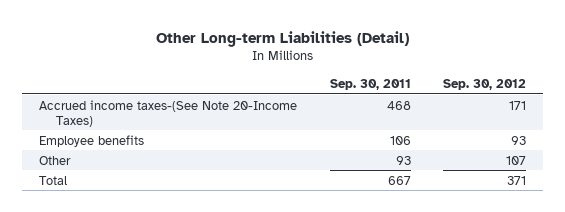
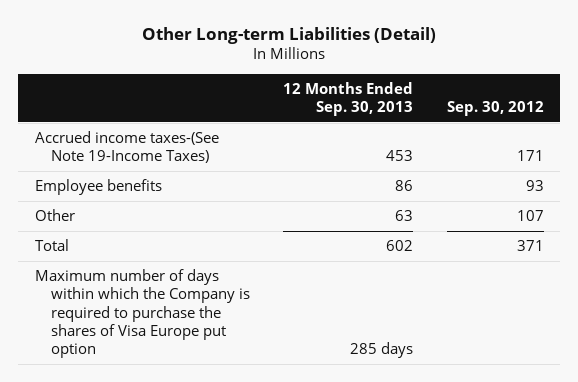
[329,78,411,90] Sep. 30, 2011 -> none
none -> [283,81,414,117] 12 Months Ended Sep. 30, 2013
[38,99,297,127] Accrued income taxes-(See Note 20-Income Taxes) -> [34,130,219,164] Accrued income taxes-(See Note 19-Income Taxes)
none -> [34,268,250,359] Maximum number of days within which the Company is required to purchase the shares of Visa Europe put option

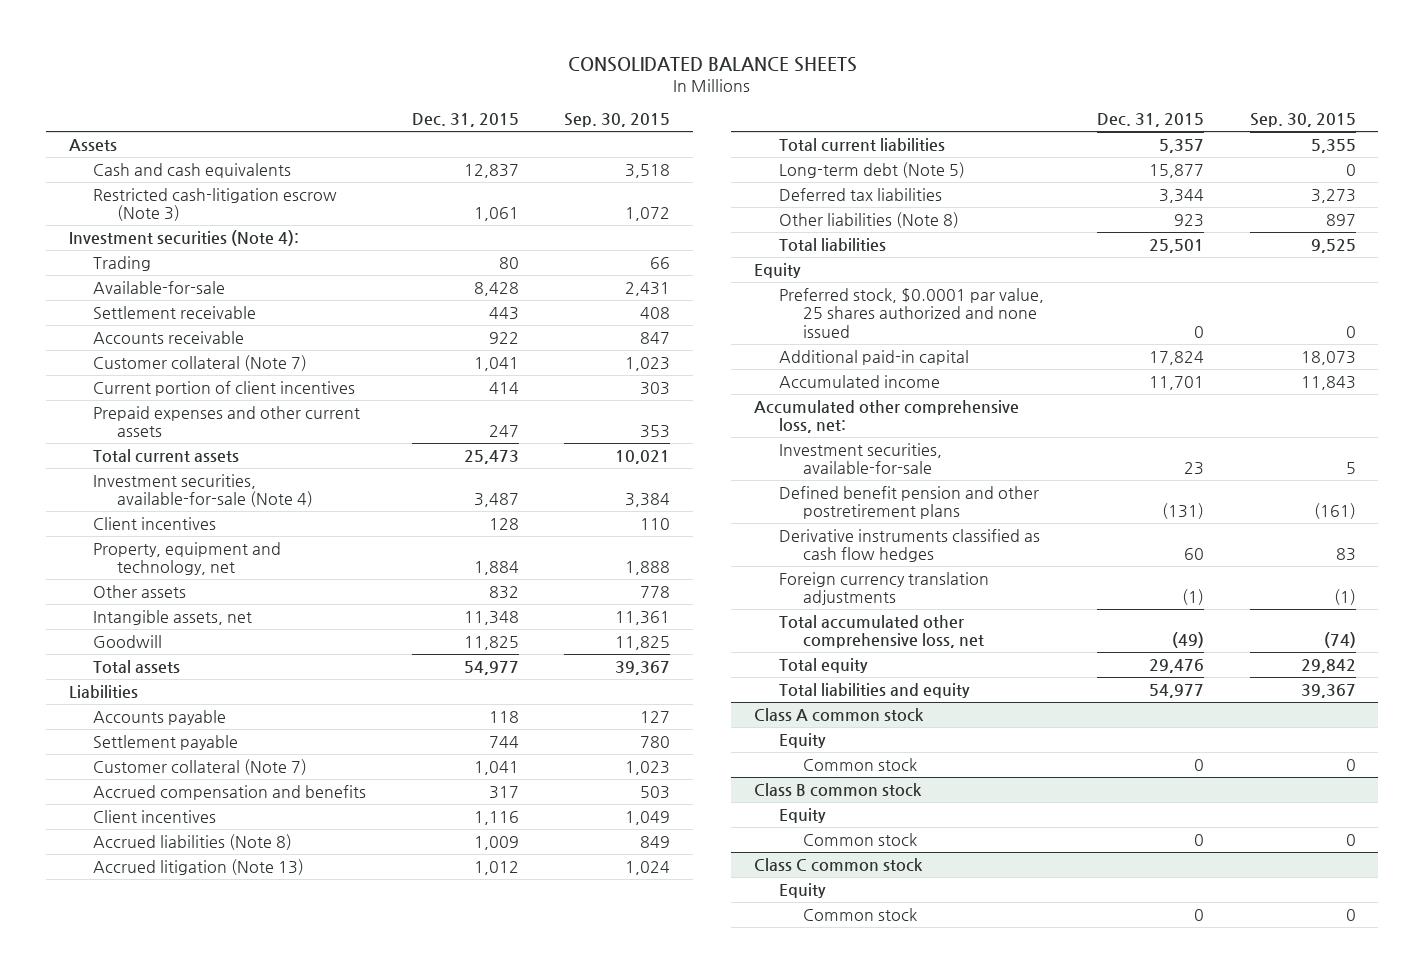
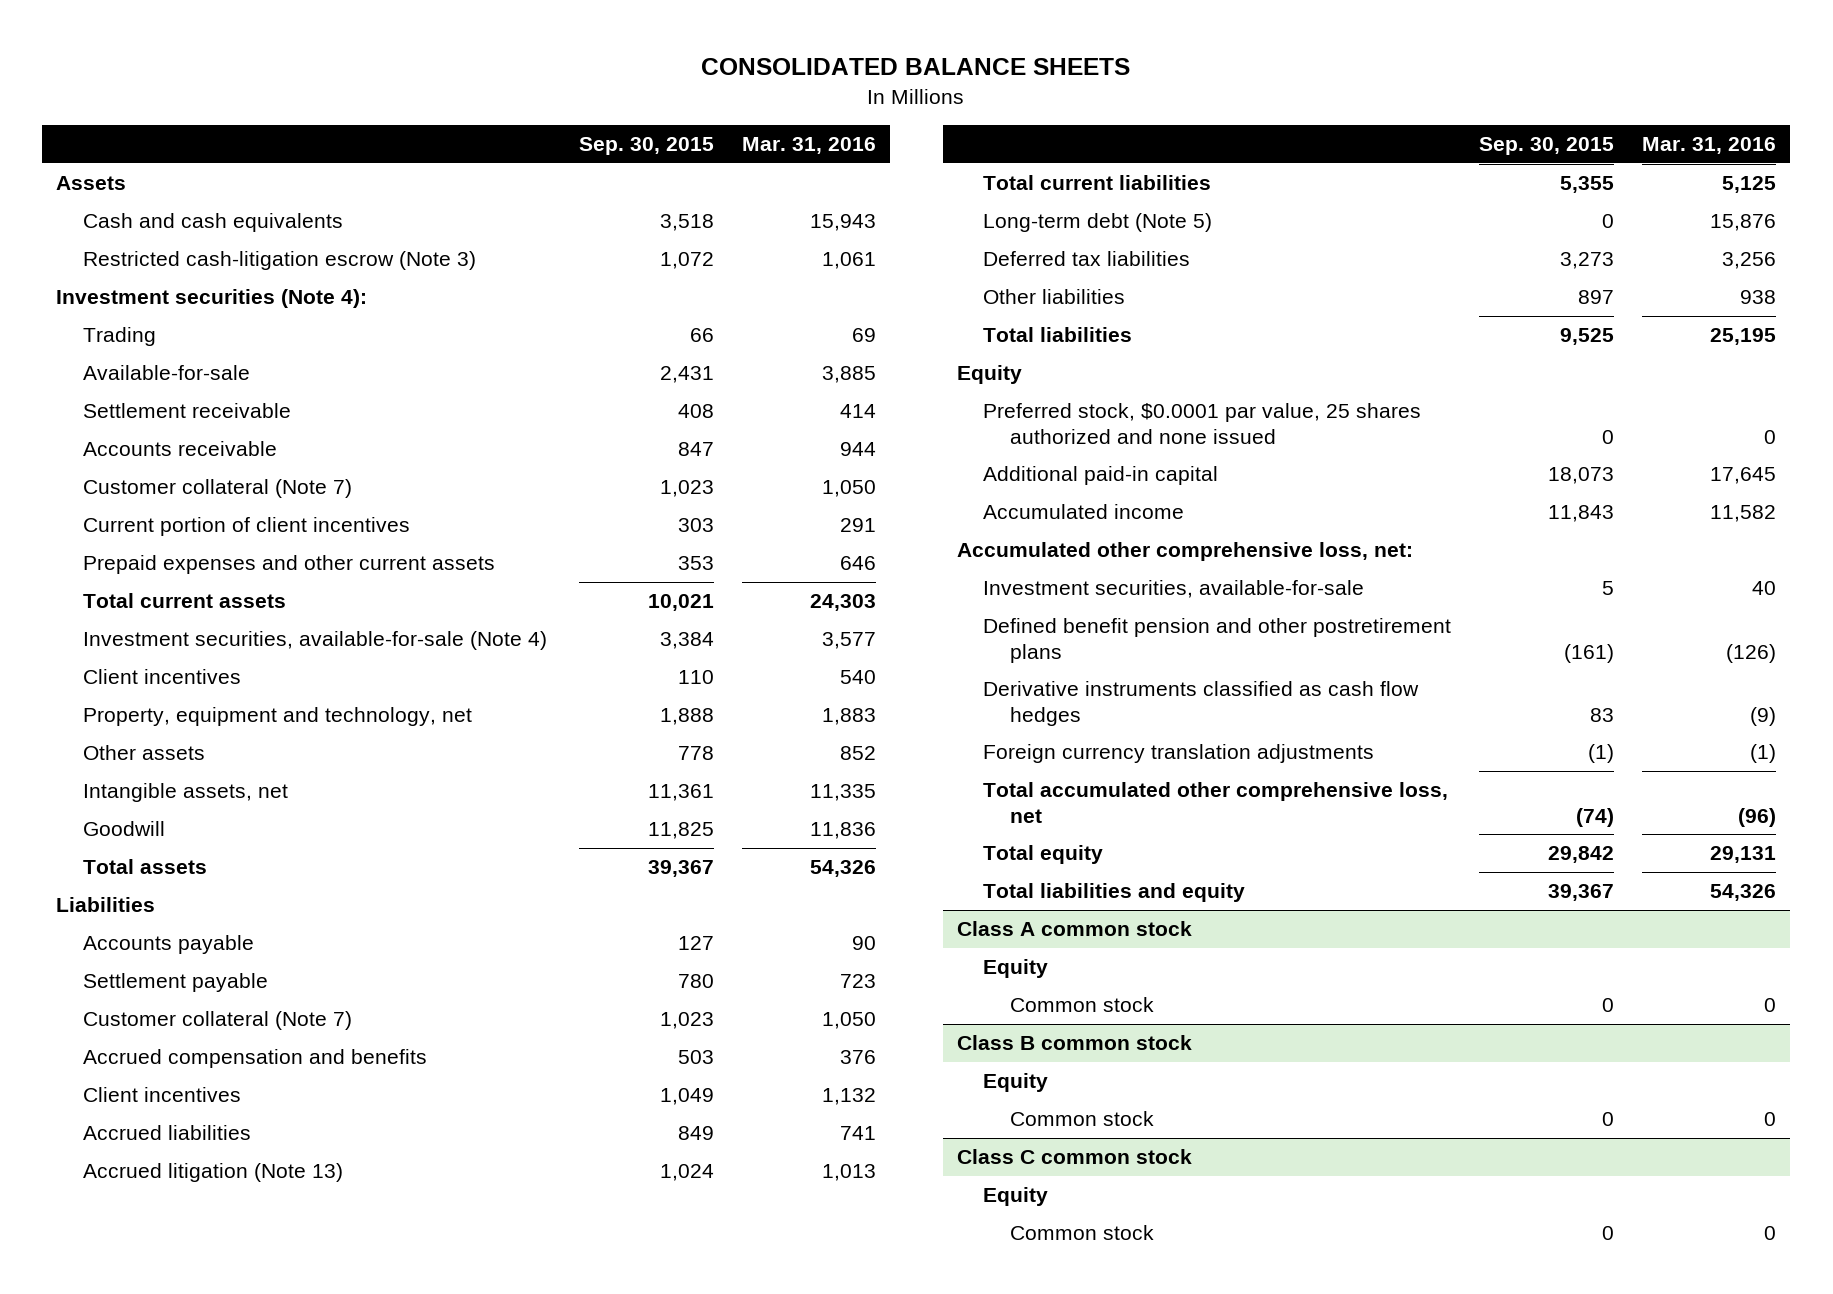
[411,113,519,128] Dec. 31, 2015 -> none
none -> [741,137,876,155] Mar. 31, 2016
[93,833,293,850] Accrued liabilities (Note 8) -> [82,1125,251,1141] Accrued liabilities
[778,211,959,228] Other liabilities (Note 8) -> [983,289,1126,305] Other liabilities

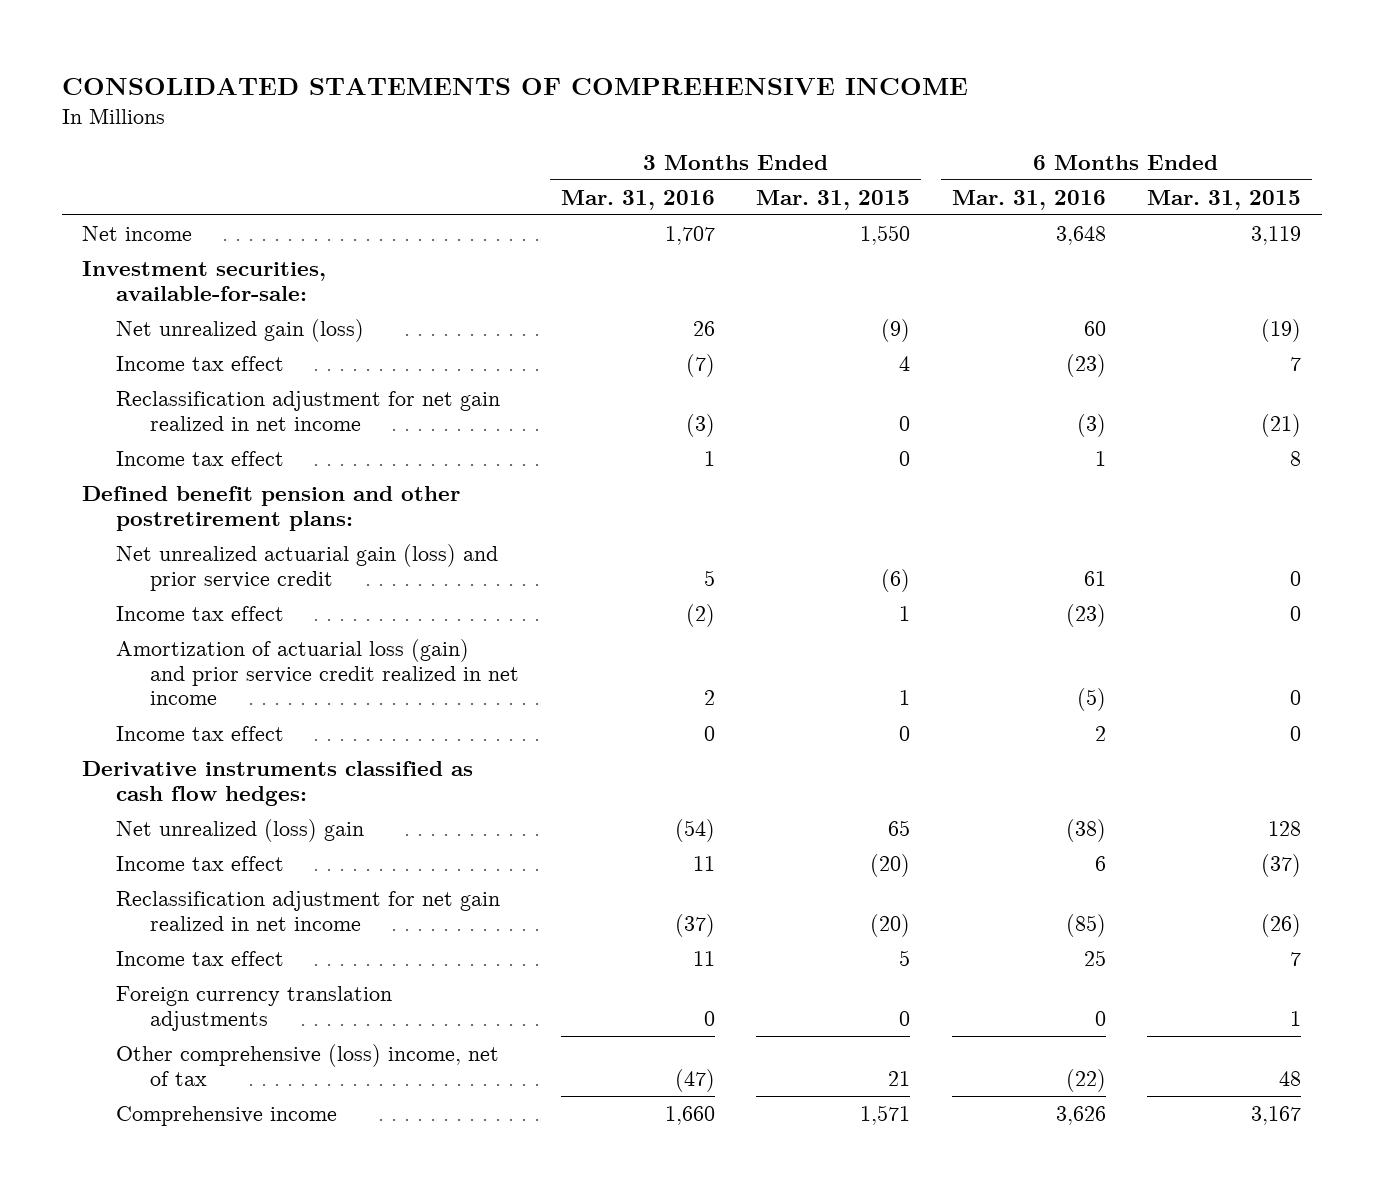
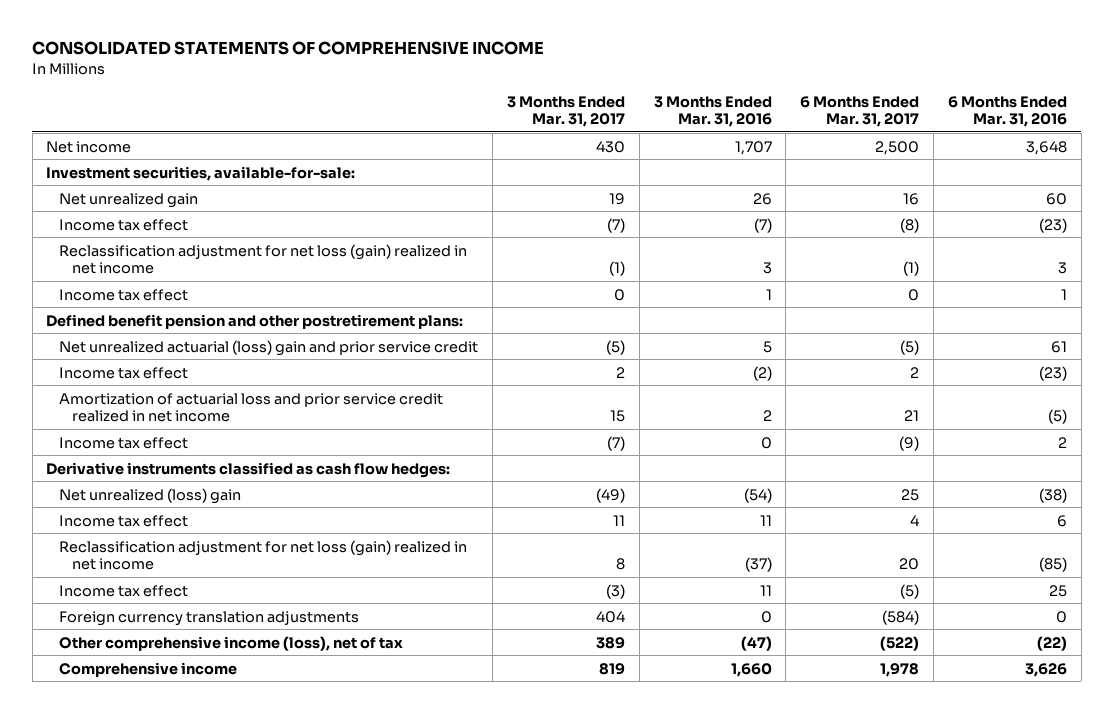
[756,189,911,210] Mar. 31, 2015 -> none
[1147,189,1302,210] Mar. 31, 2015 -> none
none -> [506,95,625,127] 3 Months Ended Mar. 31, 2017
none -> [800,95,920,127] 6 Months Ended Mar. 31, 2017
[116,318,365,342] Net unrealized gain (loss) -> [59,192,199,208] Net unrealized gain
[116,390,501,431] Reclassification adjustment for net gain realized in net income -> [59,243,468,274] Reclassification adjustment for net loss (gain) realized in net income
[685,413,715,437] (3) -> [762,261,772,274] 3
[1076,413,1106,437] (3) -> [1057,261,1067,274] 3
[116,543,499,591] Net unrealized actuarial gain (loss) and prior service credit -> [59,339,479,356] Net unrealized actuarial (loss) gain and prior service credit
[116,638,520,706] Amortization of actuarial loss (gain) and prior service credit realized in net income -> [59,392,444,422] Amortization of actuarial loss and prior service credit realized in net income
[116,890,501,931] Reclassification adjustment for net gain realized in net income -> [59,539,468,570] Reclassification adjustment for net loss (gain) realized in net income
[116,1043,500,1086] Other comprehensive (loss) income, net of tax -> [59,635,404,651] Other comprehensive income (loss), net of tax

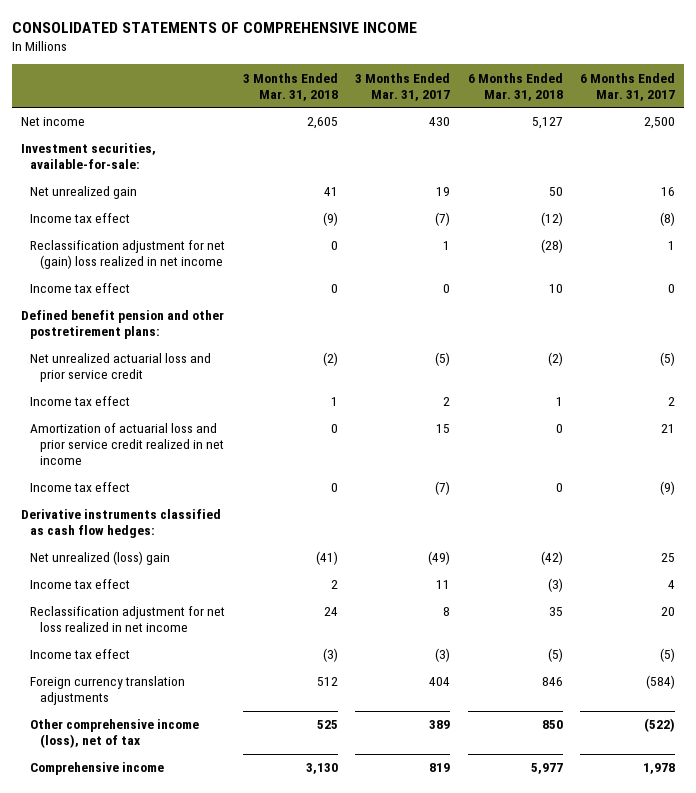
[653,95,772,127] 3 Months Ended Mar. 31, 2016 -> none
[947,95,1067,127] 6 Months Ended Mar. 31, 2016 -> none
none -> [242,72,338,101] 3 Months Ended Mar. 31, 2018
none -> [467,72,563,101] 6 Months Ended Mar. 31, 2018
[59,243,468,274] Reclassification adjustment for net loss (gain) realized in net income -> [30,240,226,270] Reclassification adjustment for net (gain) loss realized in net income
[608,260,625,276] (1) -> [443,241,451,251] 1
[903,260,920,276] (1) -> [667,241,675,251] 1
[59,339,479,356] Net unrealized actuarial (loss) gain and prior service credit -> [30,353,212,383] Net unrealized actuarial loss and prior service credit
[59,539,468,570] Reclassification adjustment for net loss (gain) realized in net income -> [30,606,226,633] Reclassification adjustment for net loss realized in net income

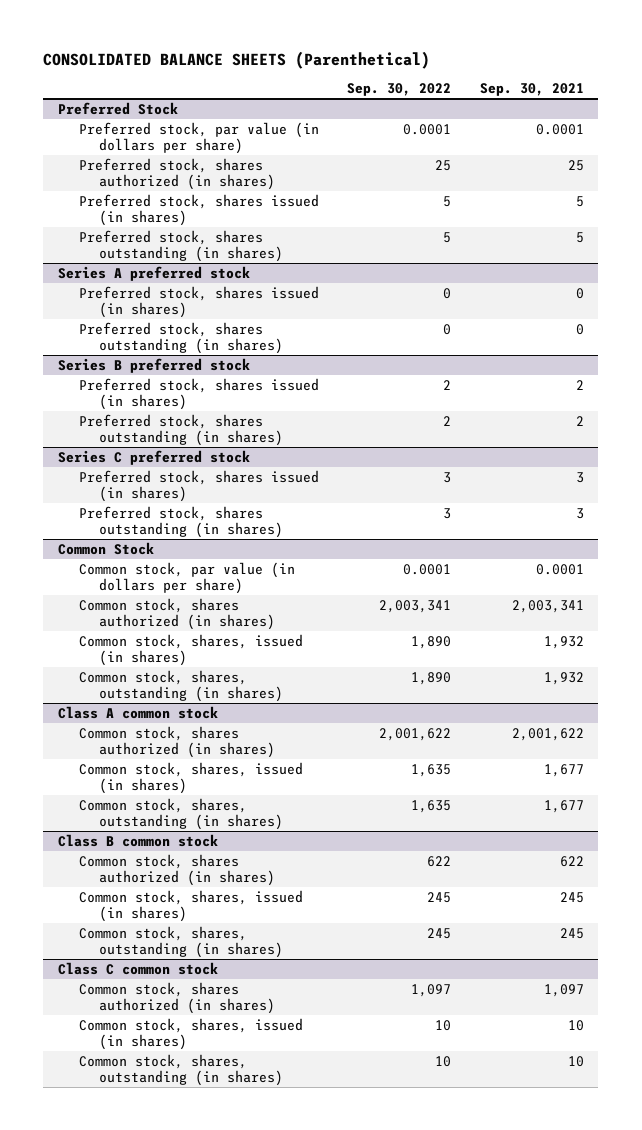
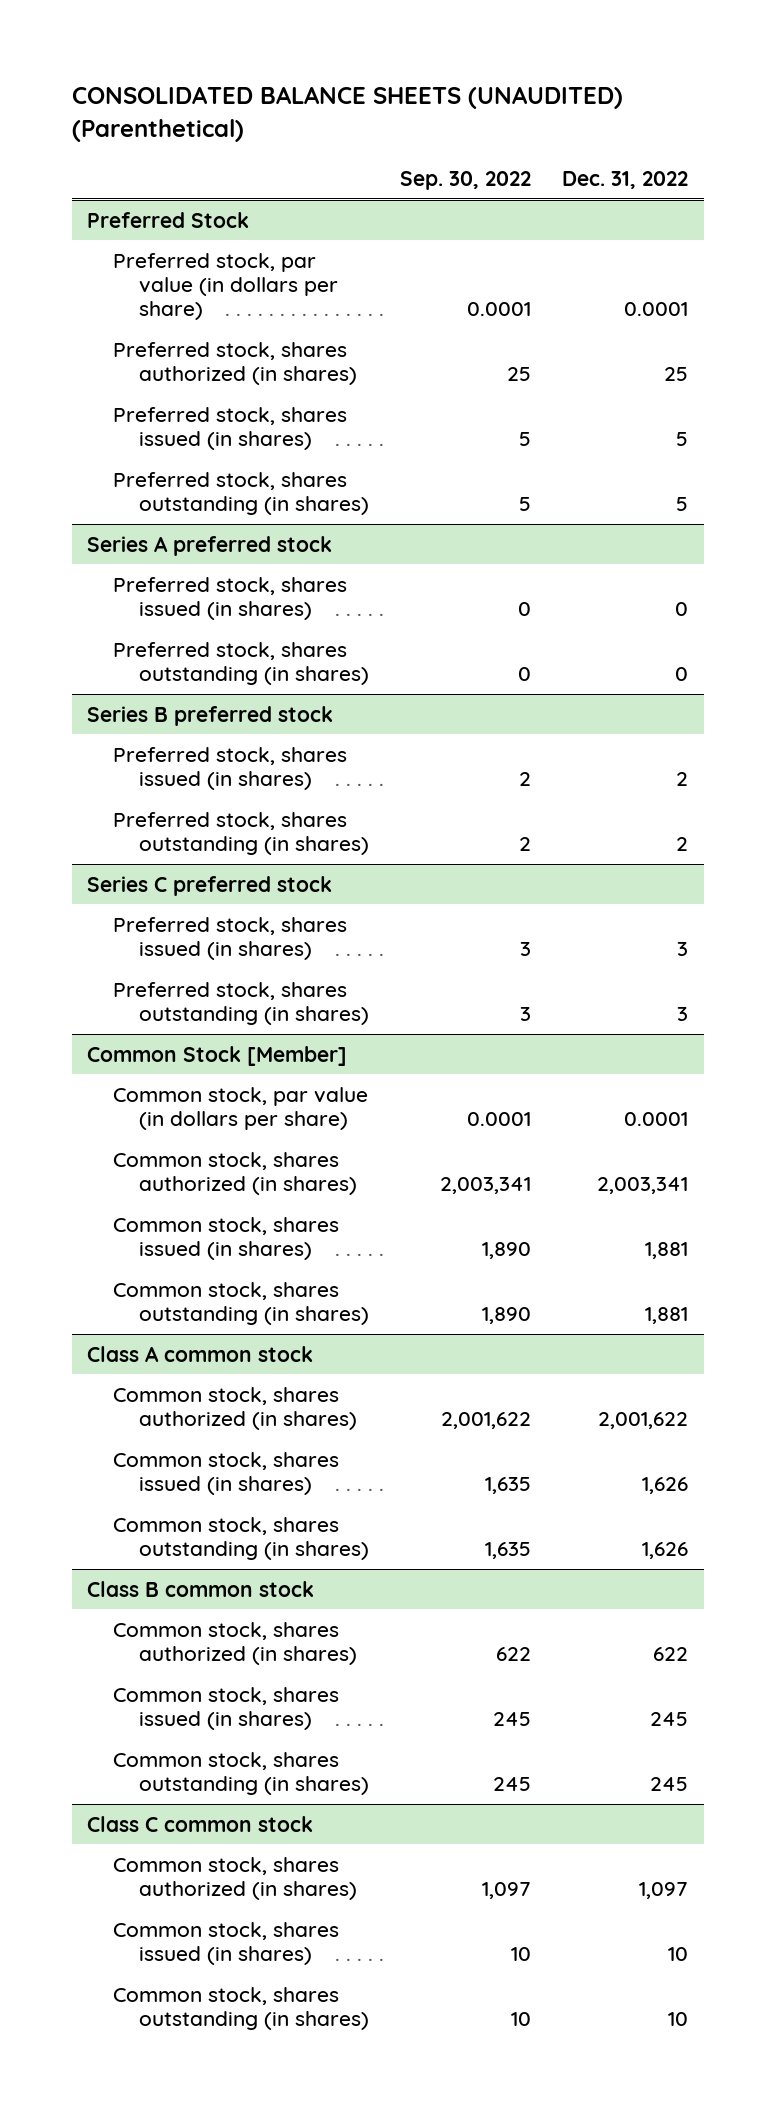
[43,50,431,69] CONSOLIDATED BALANCE SHEETS (Parenthetical) -> [71,86,623,143] CONSOLIDATED BALANCE SHEETS (UNAUDITED) (Parenthetical)
[480,83,585,97] Sep. 30, 2021 -> none
none -> [562,170,689,189] Dec. 31, 2022
[57,541,154,555] Common Stock -> [87,1045,348,1066] Common Stock [Member]
[78,633,303,666] Common stock, shares, issued (in shares) -> [113,1216,340,1260] Common stock, shares issued (in shares)
[78,669,284,702] Common stock, shares, outstanding (in shares) -> [113,1281,369,1325] Common stock, shares outstanding (in shares)
[78,761,303,794] Common stock, shares, issued (in shares) -> [113,1451,340,1495] Common stock, shares issued (in shares)
[78,797,284,830] Common stock, shares, outstanding (in shares) -> [113,1516,369,1560] Common stock, shares outstanding (in shares)
[78,889,303,922] Common stock, shares, issued (in shares) -> [113,1686,340,1730] Common stock, shares issued (in shares)
[78,925,284,958] Common stock, shares, outstanding (in shares) -> [113,1751,369,1795] Common stock, shares outstanding (in shares)
[78,1017,303,1050] Common stock, shares, issued (in shares) -> [113,1921,340,1965] Common stock, shares issued (in shares)
[78,1053,284,1086] Common stock, shares, outstanding (in shares) -> [113,1986,369,2030] Common stock, shares outstanding (in shares)

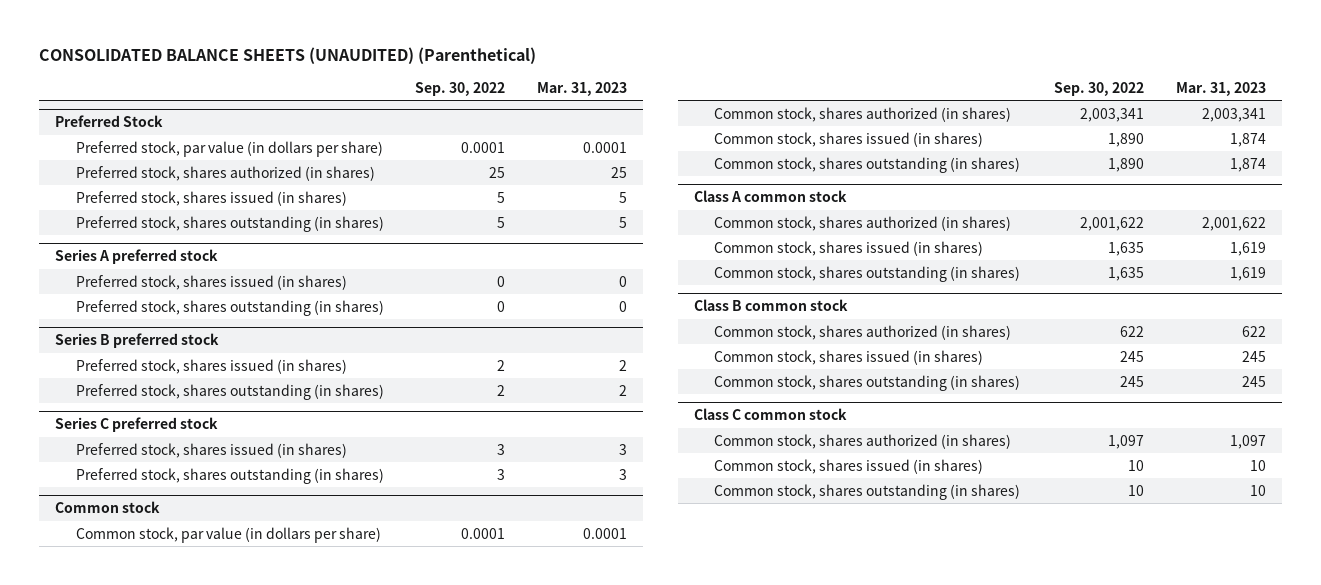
[562,170,689,189] Dec. 31, 2022 -> none
none -> [537,81,628,96] Mar. 31, 2023
[87,1045,348,1066] Common Stock [Member] -> [55,501,161,514] Common stock

